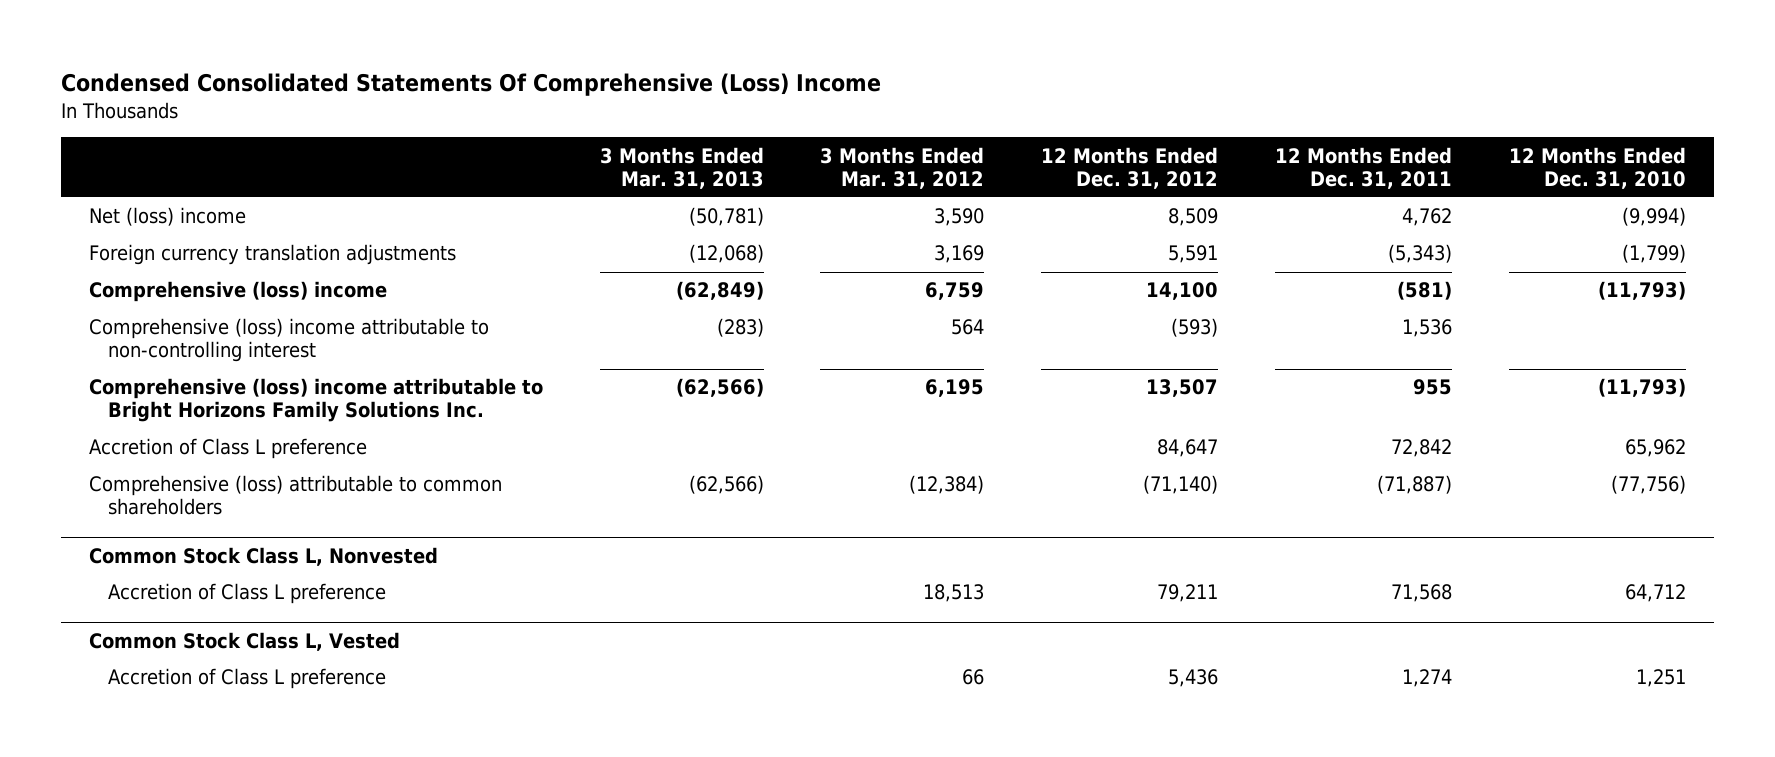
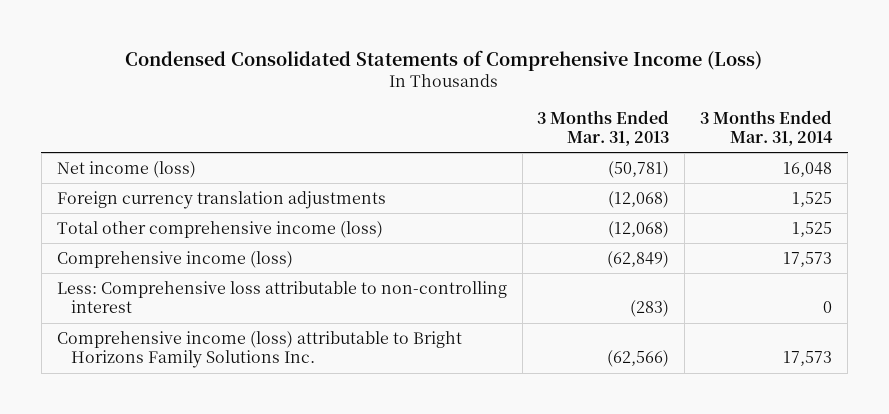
[60,73,881,97] Condensed Consolidated Statements Of Comprehensive (Loss) Income -> [125,49,763,71] Condensed Consolidated Statements of Comprehensive Income (Loss)
[820,146,985,189] 3 Months Ended Mar. 31, 2012 -> none
[1041,146,1219,189] 12 Months Ended Dec. 31, 2012 -> none
[1274,146,1452,189] 12 Months Ended Dec. 31, 2011 -> none
[1508,146,1686,189] 12 Months Ended Dec. 31, 2010 -> none
none -> [700,109,834,147] 3 Months Ended Mar. 31, 2014
[88,207,246,227] Net (loss) income -> [56,160,196,178] Net income (loss)
[88,438,367,460] Accretion of Class L preference -> none
[88,475,502,516] Comprehensive (loss) attributable to common shareholders -> none
[88,546,438,566] Common Stock Class L, Nonvested -> none
[107,583,386,605] Accretion of Class L preference -> none
[88,631,400,651] Common Stock Class L, Vested -> none
[107,668,386,690] Accretion of Class L preference -> none
none -> [56,220,383,238] Total other comprehensive income (loss)
[88,281,387,303] Comprehensive (loss) income -> [56,250,293,268] Comprehensive income (loss)
[88,318,489,363] Comprehensive (loss) income attributable to non-controlling interest -> [56,280,507,314] Less: Comprehensive loss attributable to non-controlling interest
[88,378,543,423] Comprehensive (loss) income attributable to Bright Horizons Family Solutions Inc. -> [56,330,462,369] Comprehensive income (loss) attributable to Bright Horizons Family Solutions Inc.

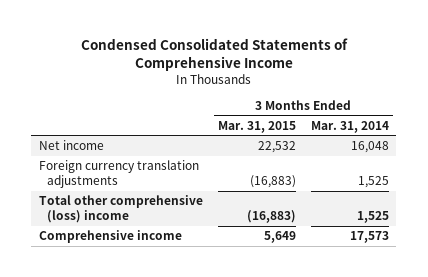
[125,49,763,71] Condensed Consolidated Statements of Comprehensive Income (Loss) -> [80,37,348,72] Condensed Consolidated Statements of Comprehensive Income
[537,109,670,147] 3 Months Ended Mar. 31, 2013 -> none
none -> [217,120,296,133] Mar. 31, 2015
[56,160,196,178] Net income (loss) -> [38,140,104,151] Net income
[56,280,507,314] Less: Comprehensive loss attributable to non-controlling interest -> none
[56,330,462,369] Comprehensive income (loss) attributable to Bright Horizons Family Solutions Inc. -> none
[56,220,383,238] Total other comprehensive income (loss) -> [38,195,203,224] Total other comprehensive (loss) income
[56,250,293,268] Comprehensive income (loss) -> [38,230,182,244] Comprehensive income

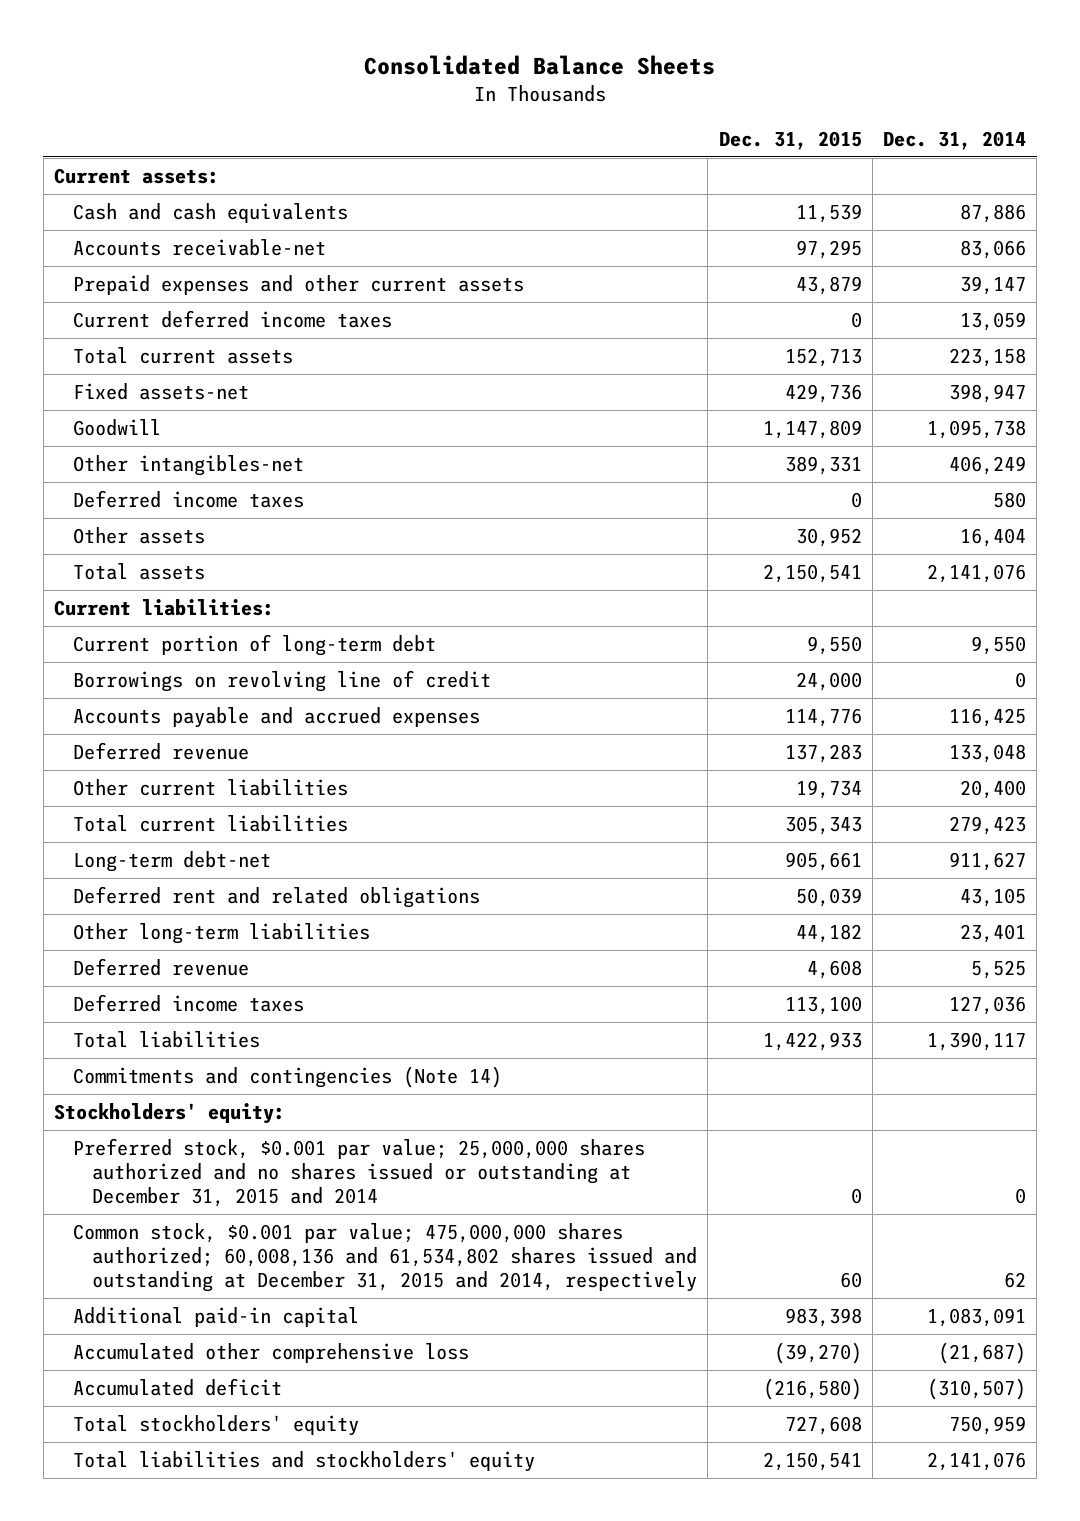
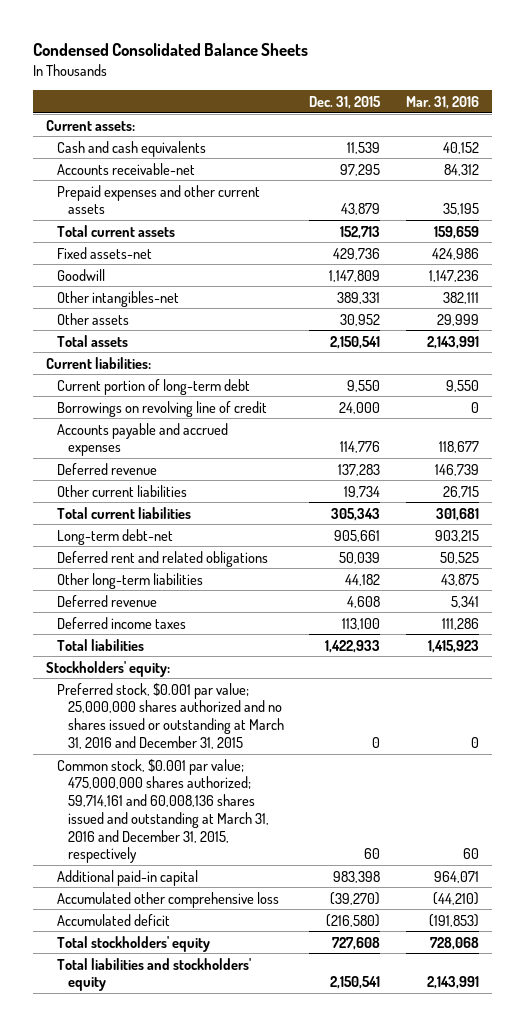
[363,54,715,75] Consolidated Balance Sheets -> [32,42,308,56] Condensed Consolidated Balance Sheets
[883,130,1027,150] Dec. 31, 2014 -> none
none -> [405,95,479,109] Mar. 31, 2016
[73,310,393,329] Current deferred income taxes -> none
[73,490,305,509] Deferred income taxes -> none
[73,1066,503,1089] Commitments and contingencies (Note 14) -> none
[73,1138,646,1208] Preferred stock, $0.001 par value; 25,000,000 shares authorized and no shares issued or outstanding at December 31, 2015 and 2014 -> [56,682,284,749] Preferred stock, $0.001 par value; 25,000,000 shares authorized and no shares issued or outstanding at March 31, 2016 and December 31, 2015
[73,1223,698,1293] Common stock, $0.001 par value; 475,000,000 shares authorized; 60,008,136 and 61,534,802 shares issued and outstanding at December 31, 2015 and 2014, respectively -> [56,758,269,864] Common stock, $0.001 par value; 475,000,000 shares authorized; 59,714,161 and 60,008,136 shares issued and outstanding at March 31, 2016 and December 31, 2015, respectively

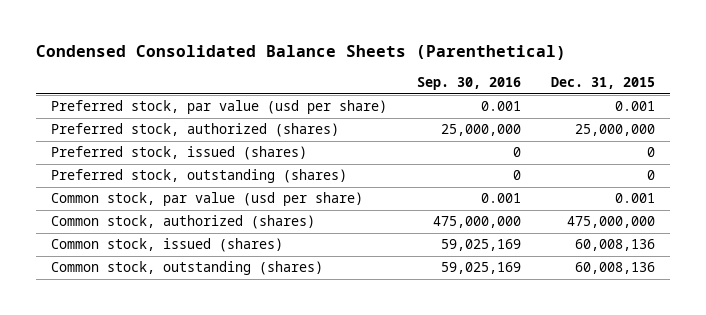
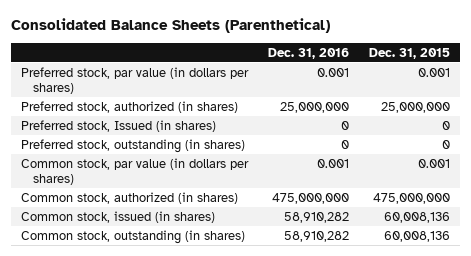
[35,45,566,61] Condensed Consolidated Balance Sheets (Parenthetical) -> [10,18,330,34] Consolidated Balance Sheets (Parenthetical)
[417,77,522,91] Sep. 30, 2016 -> none
none -> [268,47,350,59] Dec. 31, 2016
[50,100,387,115] Preferred stock, par value (usd per share) -> [20,66,249,95] Preferred stock, par value (in dollars per shares)
[50,123,339,138] Preferred stock, authorized (shares) -> [20,100,238,113] Preferred stock, authorized (in shares)
[50,146,307,161] Preferred stock, issued (shares) -> [20,119,216,132] Preferred stock, Issued (in shares)
[50,169,347,184] Preferred stock, outstanding (shares) -> [20,138,245,153] Preferred stock, outstanding (in shares)
[50,192,363,207] Common stock, par value (usd per share) -> [20,157,249,186] Common stock, par value (in dollars per shares)
[50,215,315,230] Common stock, authorized (shares) -> [20,191,238,204] Common stock, authorized (in shares)
[50,238,283,253] Common stock, issued (shares) -> [20,210,215,223] Common stock, issued (in shares)
[50,261,323,276] Common stock, outstanding (shares) -> [20,229,245,244] Common stock, outstanding (in shares)

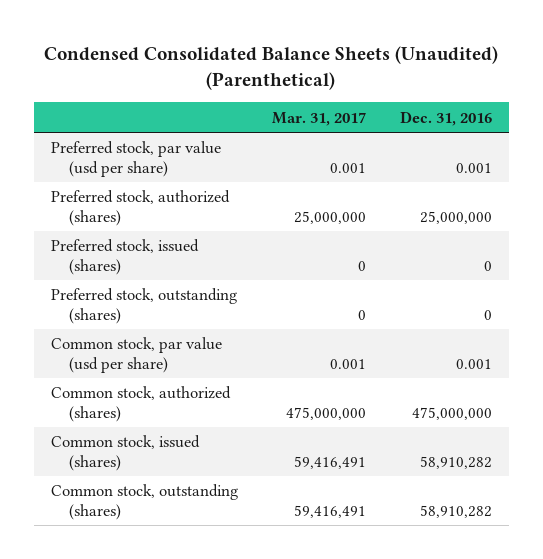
[10,18,330,34] Consolidated Balance Sheets (Parenthetical) -> [44,45,499,90] Condensed Consolidated Balance Sheets (Unaudited) (Parenthetical)
[369,47,451,59] Dec. 31, 2015 -> none
none -> [271,111,366,126] Mar. 31, 2017
[20,66,249,95] Preferred stock, par value (in dollars per shares) -> [50,141,221,177] Preferred stock, par value (usd per share)
[20,100,238,113] Preferred stock, authorized (in shares) -> [50,190,230,226] Preferred stock, authorized (shares)
[20,119,216,132] Preferred stock, Issued (in shares) -> [50,239,199,275] Preferred stock, issued (shares)
[20,138,245,153] Preferred stock, outstanding (in shares) -> [50,288,237,324] Preferred stock, outstanding (shares)
[20,157,249,186] Common stock, par value (in dollars per shares) -> [50,337,222,373] Common stock, par value (usd per share)
[20,191,238,204] Common stock, authorized (in shares) -> [50,386,231,422] Common stock, authorized (shares)
[20,210,215,223] Common stock, issued (in shares) -> [50,435,200,471] Common stock, issued (shares)
[20,229,245,244] Common stock, outstanding (in shares) -> [50,484,238,520] Common stock, outstanding (shares)

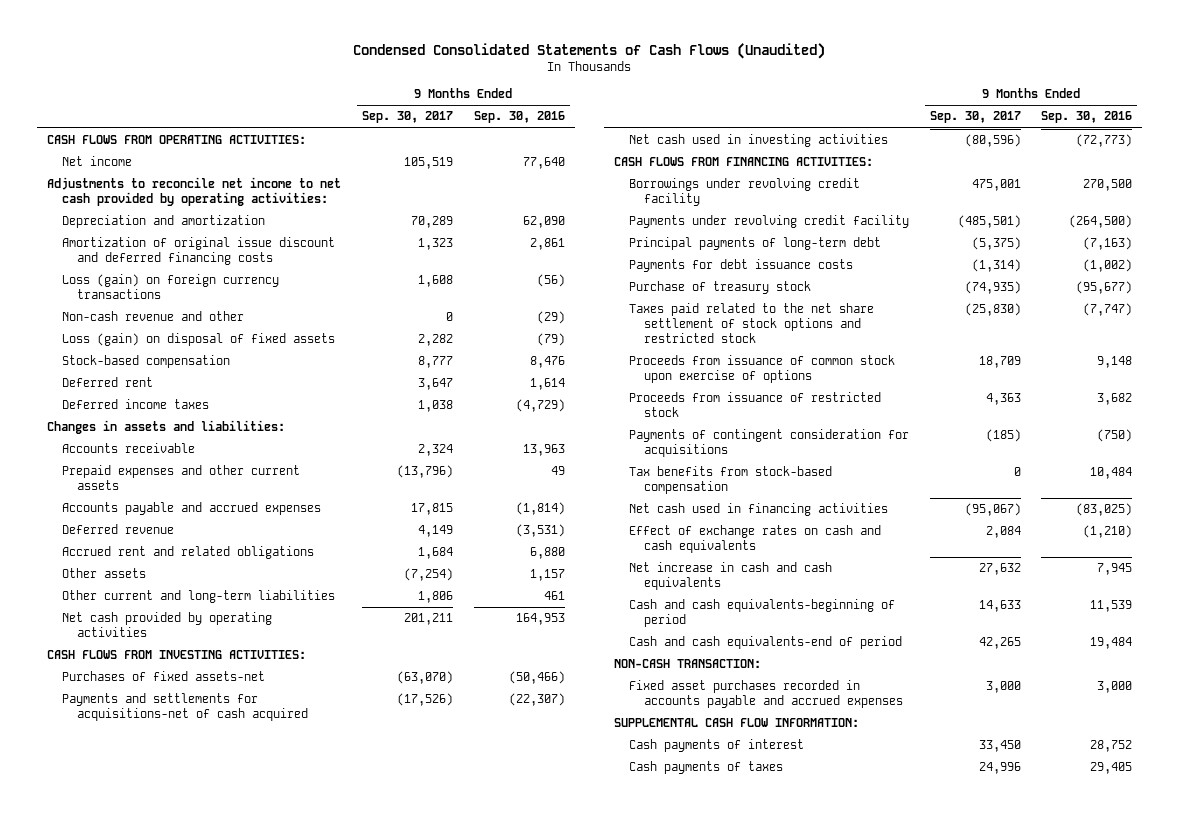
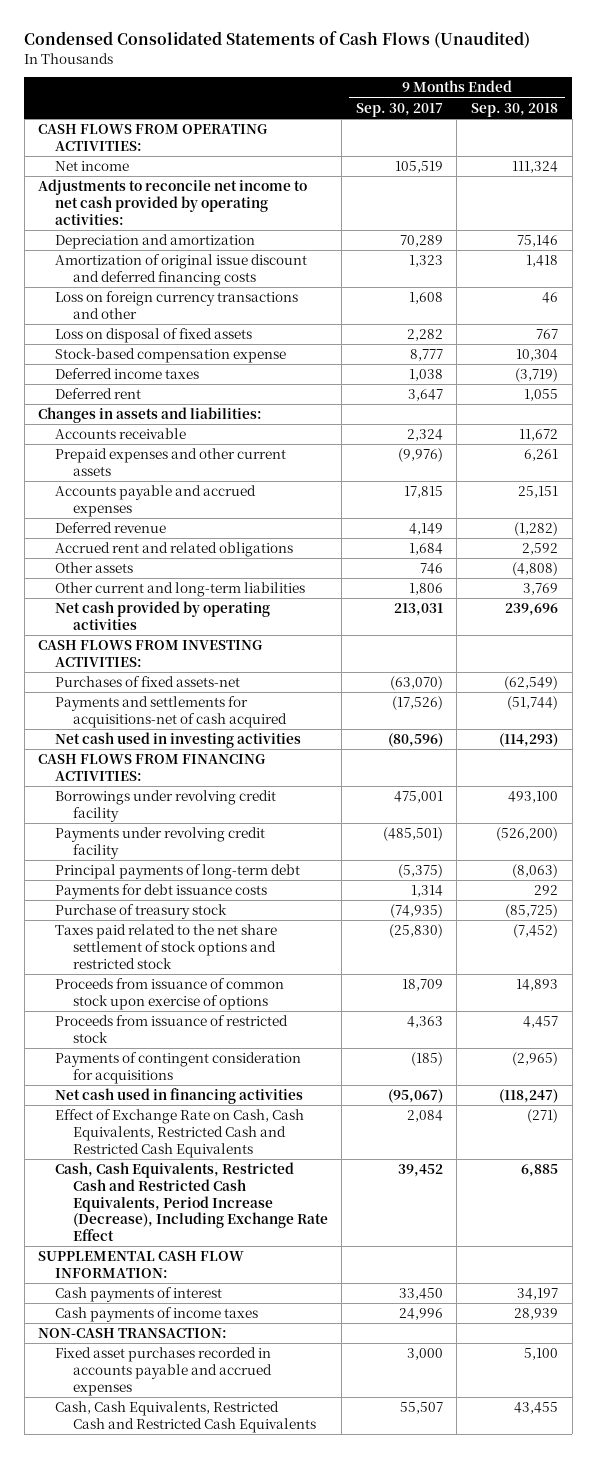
[473,111,565,124] Sep. 30, 2016 -> none
none -> [470,102,558,117] Sep. 30, 2018
[61,311,244,322] Non-cash revenue and other -> none
[61,274,279,300] Loss (gain) on foreign currency transactions -> [55,291,299,319] Loss on foreign currency transactions and other
[61,333,335,347] Loss (gain) on disposal of fixed assets -> [55,328,253,344] Loss on disposal of fixed assets
[61,355,230,369] Stock-based compensation -> [55,348,287,364] Stock-based compensation expense
[61,377,153,388] Deferred rent -> [55,388,142,400] Deferred rent
[397,465,454,479] (13,796) -> [397,448,443,463] (9,976)
[404,568,454,582] (7,254) -> [419,563,443,575] 746
[404,613,454,626] 201,211 -> [393,603,443,617] 213,031
[971,259,1021,273] (1,314) -> [410,885,443,898] 1,314
[629,466,833,495] Tax benefits from stock-based compensation -> none
[629,562,833,591] Net increase in cash and cash equivalents -> none
[629,599,896,628] Cash and cash equivalents-beginning of period -> none
[629,636,903,650] Cash and cash equivalents-end of period -> none
[629,525,882,554] Effect of exchange rates on cash and cash equivalents -> [55,1109,305,1158] Effect of Exchange Rate on Cash, Cash Equivalents, Restricted Cash and Restricted Cash Equivalents
none -> [55,1162,328,1242] Cash, Cash Equivalents, Restricted Cash and Restricted Cash Equivalents, Period Increase (Decrease), Including Exchange Rate Effect
[629,761,784,775] Cash payments of taxes -> [55,1307,259,1323] Cash payments of income taxes
[614,659,762,669] NON-CASH TRANSACTION: -> [38,1328,228,1339] NON-CASH TRANSACTION:
[629,680,903,709] Fixed asset purchases recorded in accounts payable and accrued expenses -> [55,1347,272,1396] Fixed asset purchases recorded in accounts payable and accrued expenses
none -> [55,1401,316,1433] Cash, Cash Equivalents, Restricted Cash and Restricted Cash Equivalents

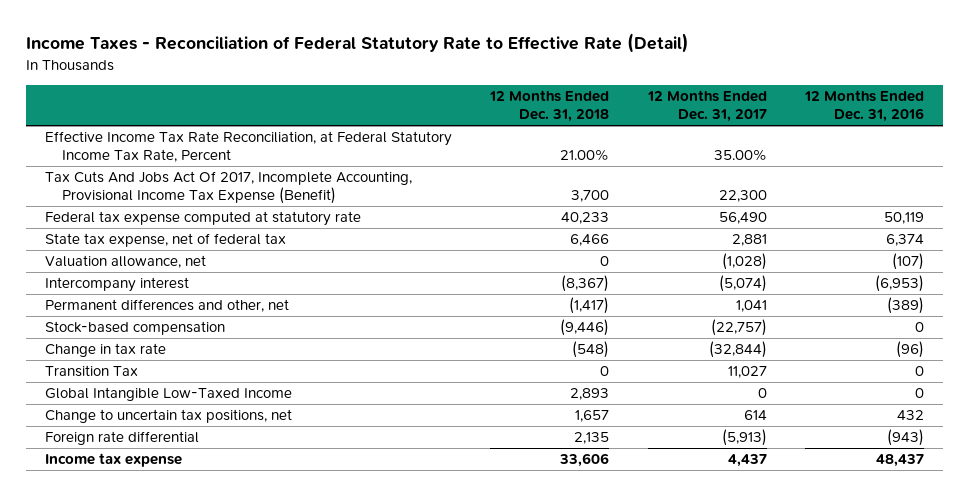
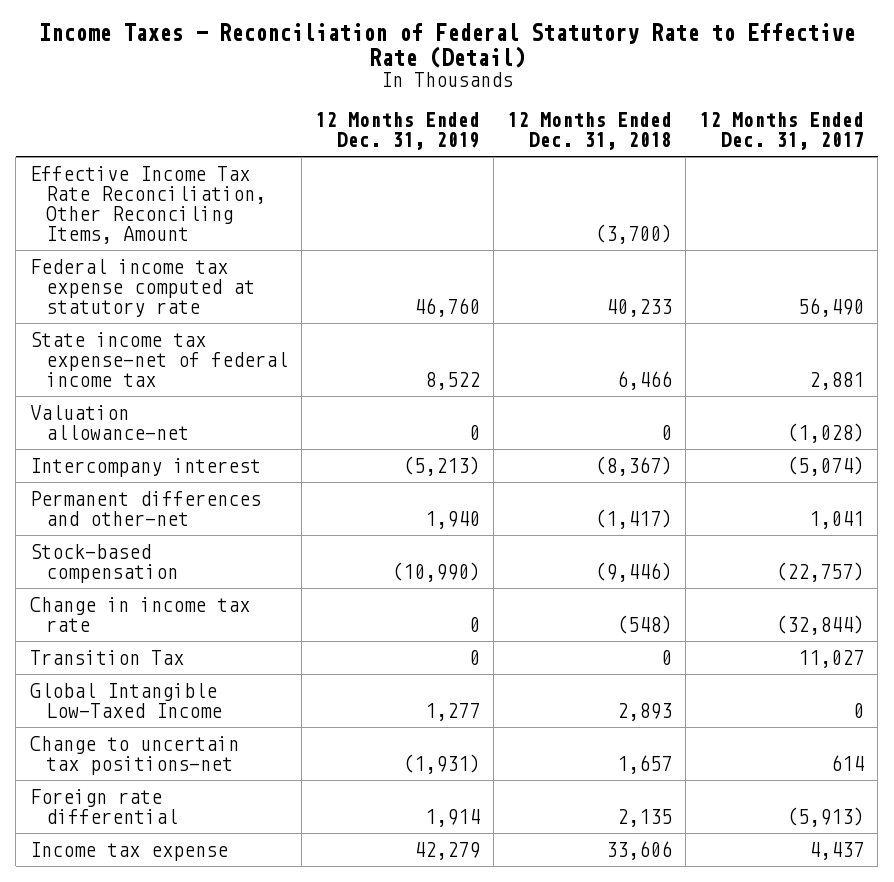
[804,90,925,123] 12 Months Ended Dec. 31, 2016 -> none
none -> [315,112,481,151] 12 Months Ended Dec. 31, 2019
[44,131,452,163] Effective Income Tax Rate Reconciliation, at Federal Statutory Income Tax Rate, Percent -> none
[44,171,412,205] Tax Cuts And Jobs Act Of 2017, Incomplete Accounting, Provisional Income Tax Expense (Benefit) -> none
none -> [29,165,267,245] Effective Income Tax Rate Reconciliation, Other Reconciling Items, Amount
[44,211,361,227] Federal tax expense computed at statutory rate -> [29,258,256,318] Federal income tax expense computed at statutory rate
[44,233,286,248] State tax expense, net of federal tax -> [29,331,289,388] State income tax expense-net of federal income tax
[44,255,206,269] Valuation allowance, net -> [29,404,190,440] Valuation allowance-net
[44,299,289,313] Permanent differences and other, net -> [29,490,261,526] Permanent differences and other-net
[44,343,166,358] Change in tax rate -> [29,596,250,632] Change in income tax rate
[44,409,292,424] Change to uncertain tax positions, net -> [29,735,239,775] Change to uncertain tax positions-net

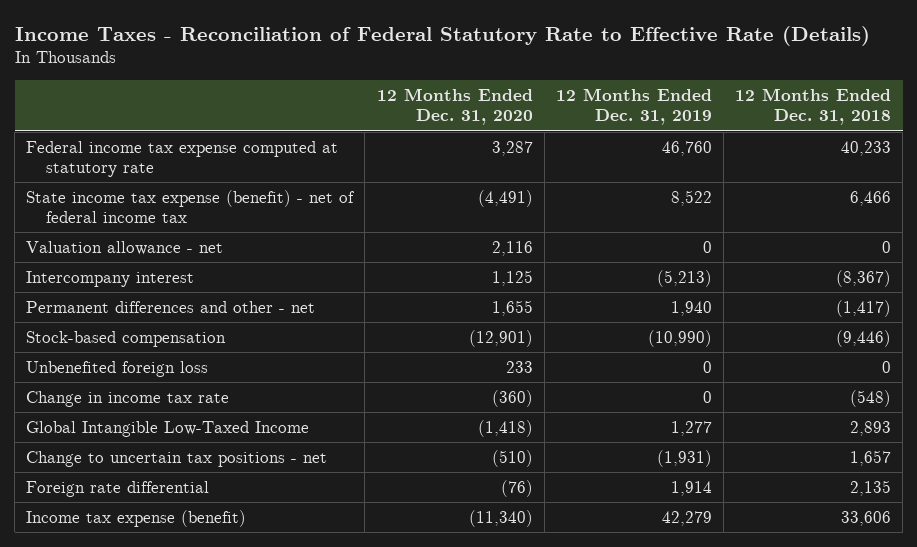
[38,22,855,68] Income Taxes - Reconciliation of Federal Statutory Rate to Effective Rate (Detail) -> [14,25,870,46] Income Taxes - Reconciliation of Federal Statutory Rate to Effective Rate (Details)
[699,112,865,151] 12 Months Ended Dec. 31, 2017 -> none
none -> [376,88,533,126] 12 Months Ended Dec. 31, 2020
[29,165,267,245] Effective Income Tax Rate Reconciliation, Other Reconciling Items, Amount -> none
[29,331,289,388] State income tax expense-net of federal income tax -> [26,189,356,224] State income tax expense (benefit) - net of federal income tax
[29,404,190,440] Valuation allowance-net -> [26,240,224,255] Valuation allowance - net
[29,490,261,526] Permanent differences and other-net -> [26,300,316,313] Permanent differences and other - net
none -> [26,360,209,377] Unbenefited foreign loss
[29,649,184,665] Transition Tax -> none
[29,735,239,775] Change to uncertain tax positions-net -> [26,450,328,467] Change to uncertain tax positions - net
[29,841,228,861] Income tax expense -> [26,509,247,527] Income tax expense (benefit)

